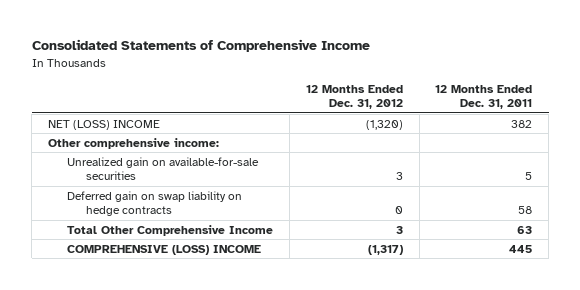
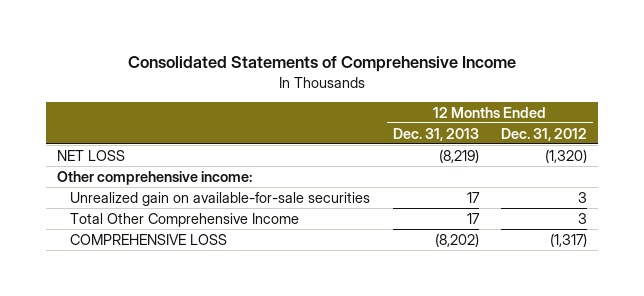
[435,84,533,109] 12 Months Ended Dec. 31, 2011 -> none
none -> [392,127,479,141] Dec. 31, 2013
[48,119,161,130] NET (LOSS) INCOME -> [56,149,125,161] NET LOSS
[67,190,243,217] Deferred gain on swap liability on hedge contracts -> none
[67,244,262,255] COMPREHENSIVE (LOSS) INCOME -> [70,233,228,245] COMPREHENSIVE LOSS

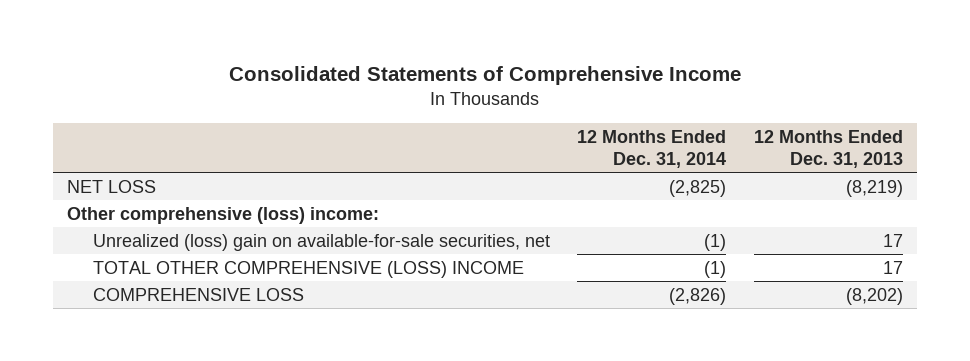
[500,127,587,141] Dec. 31, 2012 -> none
none -> [577,129,727,168] 12 Months Ended Dec. 31, 2014
[56,170,252,185] Other comprehensive income: -> [66,206,379,224] Other comprehensive (loss) income:
[70,191,371,206] Unrealized gain on available-for-sale securities -> [92,233,550,251] Unrealized (loss) gain on available-for-sale securities, net
[70,212,300,227] Total Other Comprehensive Income -> [92,260,524,278] TOTAL OTHER COMPREHENSIVE (LOSS) INCOME

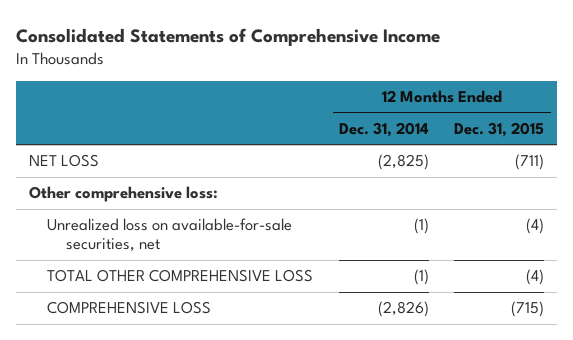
[753,129,903,168] 12 Months Ended Dec. 31, 2013 -> none
none -> [454,121,545,137] Dec. 31, 2015
[66,206,379,224] Other comprehensive (loss) income: -> [29,186,219,203] Other comprehensive loss:
[92,233,550,251] Unrealized (loss) gain on available-for-sale securities, net -> [47,218,293,253] Unrealized loss on available-for-sale securities, net
[92,260,524,278] TOTAL OTHER COMPREHENSIVE (LOSS) INCOME -> [47,269,314,283] TOTAL OTHER COMPREHENSIVE LOSS

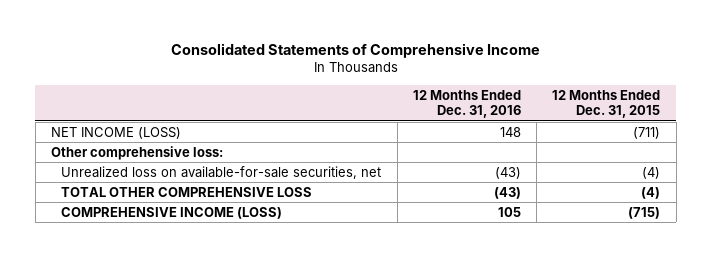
[338,121,429,137] Dec. 31, 2014 -> none
none -> [412,89,521,119] 12 Months Ended Dec. 31, 2016
[29,154,100,168] NET LOSS -> [51,126,182,139] NET INCOME (LOSS)
[47,301,212,315] COMPREHENSIVE LOSS -> [61,206,283,219] COMPREHENSIVE INCOME (LOSS)

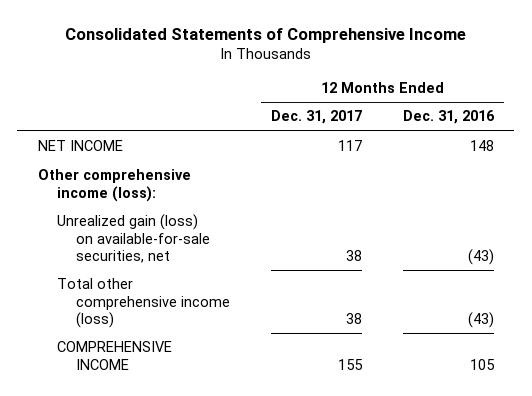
[552,89,661,119] 12 Months Ended Dec. 31, 2015 -> none
none -> [271,110,363,125] Dec. 31, 2017
[51,126,182,139] NET INCOME (LOSS) -> [37,140,123,152] NET INCOME
[51,145,224,160] Other comprehensive loss: -> [37,169,191,202] Other comprehensive income (loss):
[61,165,382,179] Unrealized loss on available-for-sale securities, net -> [57,214,211,264] Unrealized gain (loss) on available-for-sale securities, net
[61,186,313,197] TOTAL OTHER COMPREHENSIVE LOSS -> [57,278,231,329] Total other comprehensive income (loss)
[61,206,283,219] COMPREHENSIVE INCOME (LOSS) -> [57,341,173,370] COMPREHENSIVE INCOME

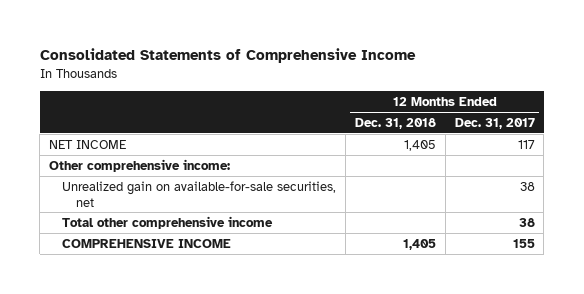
[402,110,495,125] Dec. 31, 2016 -> none
none -> [355,117,437,129] Dec. 31, 2018
[37,169,191,202] Other comprehensive income (loss): -> [49,158,231,172] Other comprehensive income:
[57,214,211,264] Unrealized gain (loss) on available-for-sale securities, net -> [62,180,337,207] Unrealized gain on available-for-sale securities, net
[57,278,231,329] Total other comprehensive income (loss) -> [62,215,274,229] Total other comprehensive income

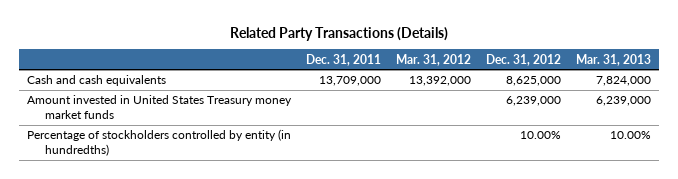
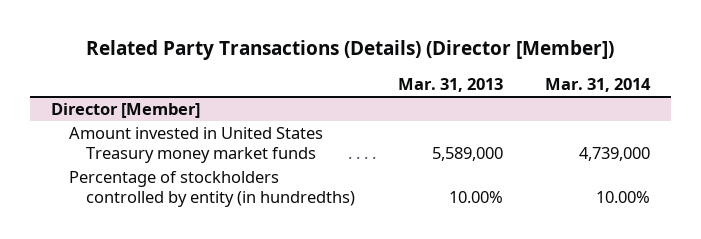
[230,26,449,41] Related Party Transactions (Details) -> [86,40,615,61] Related Party Transactions (Details) (Director [Member])
[305,53,381,66] Dec. 31, 2011 -> none
[396,53,472,66] Mar. 31, 2012 -> none
[486,53,562,66] Dec. 31, 2012 -> none
none -> [544,78,651,93] Mar. 31, 2014
[26,75,166,87] Cash and cash equivalents -> none
none -> [51,103,201,119] Director [Member]
[596,96,652,107] 6,239,000 -> [431,147,503,162] 5,589,000

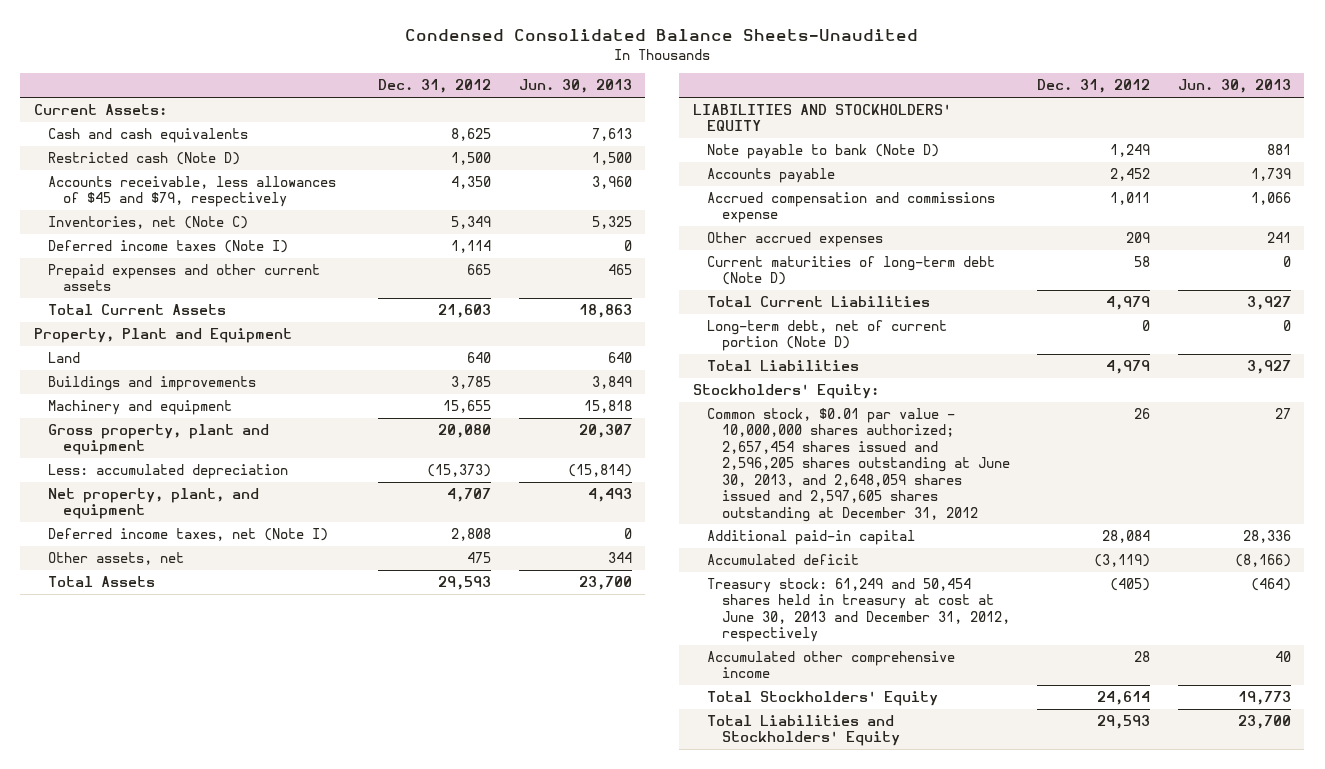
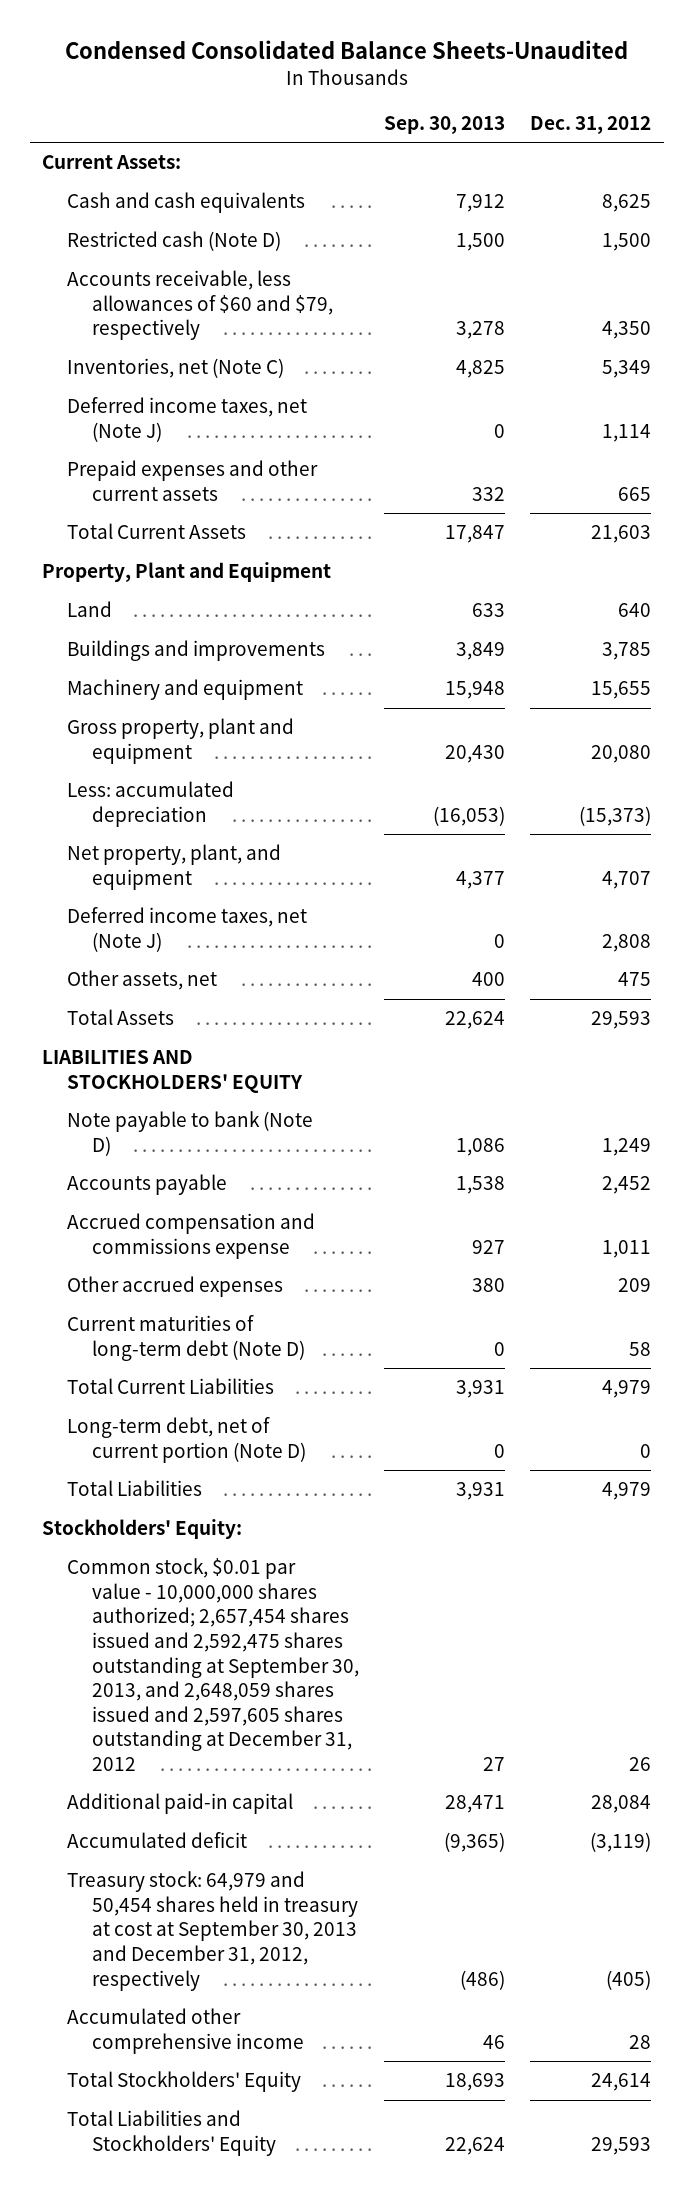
[518,79,632,94] Jun. 30, 2013 -> none
none -> [384,115,506,134] Sep. 30, 2013
[48,176,337,208] Accounts receivable, less allowances of $45 and $79, respectively -> [67,270,334,341] Accounts receivable, less allowances of $60 and $79, respectively
[48,240,289,254] Deferred income taxes (Note I) -> [67,397,308,442] Deferred income taxes, net (Note J)
[48,528,329,542] Deferred income taxes, net (Note I) -> [67,907,308,952] Deferred income taxes, net (Note J)
[707,408,1010,522] Common stock, $0.01 par value - 10,000,000 shares authorized; 2,657,454 shares issued and 2,596,205 shares outstanding at June 30, 2013, and 2,648,059 shares issued and 2,597,605 shares outstanding at December 31, 2012 -> [67,1558,360,1771] Common stock, $0.01 par value - 10,000,000 shares authorized; 2,657,454 shares issued and 2,592,475 shares outstanding at September 30, 2013, and 2,648,059 shares issued and 2,597,605 shares outstanding at December 31, 2012
[707,578,1010,643] Treasury stock: 61,249 and 50,454 shares held in treasury at cost at June 30, 2013 and December 31, 2012, respectively -> [67,1871,359,1991] Treasury stock: 64,979 and 50,454 shares held in treasury at cost at September 30, 2013 and December 31, 2012, respectively

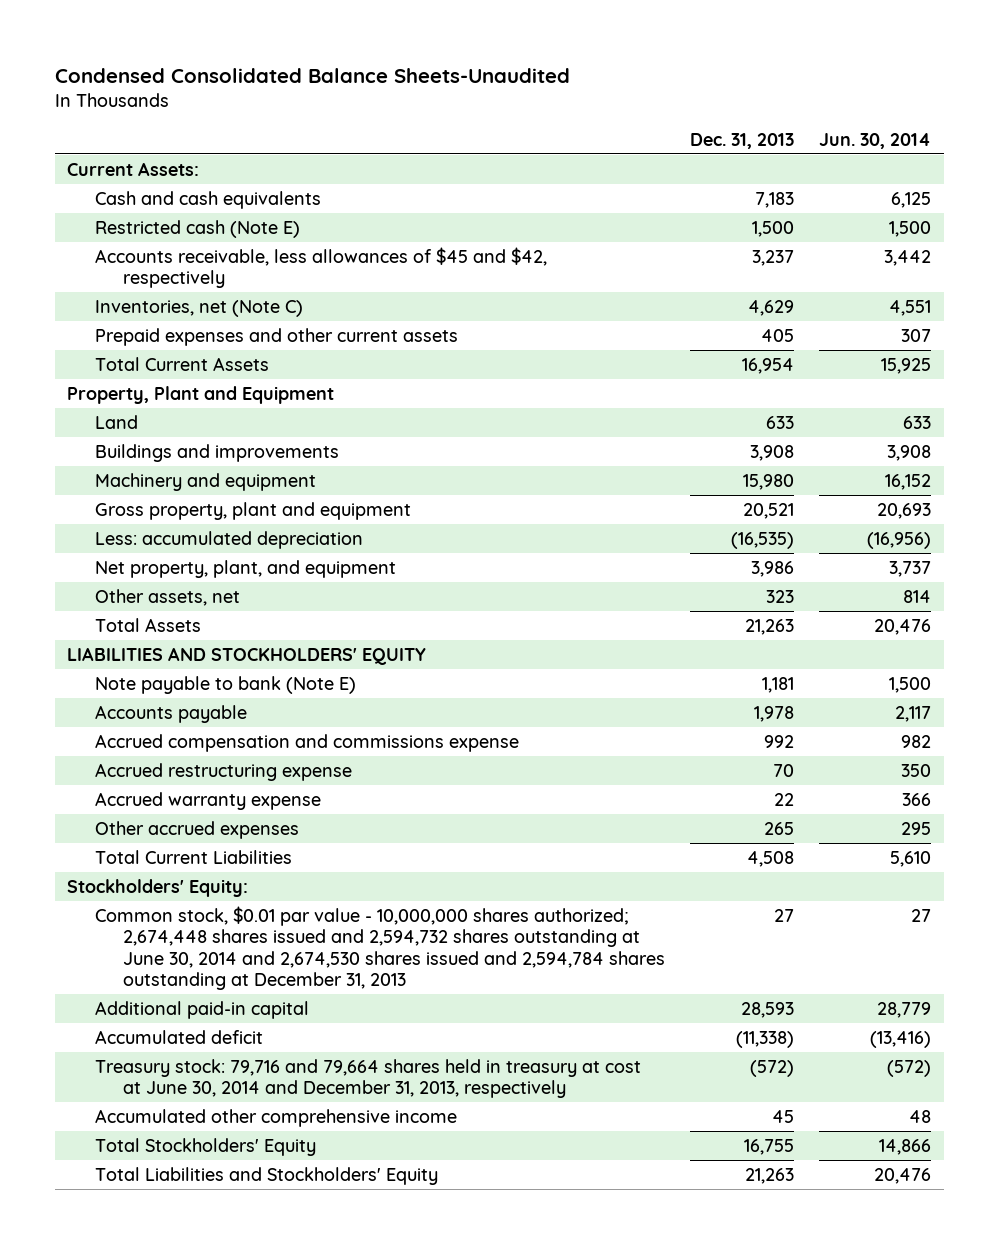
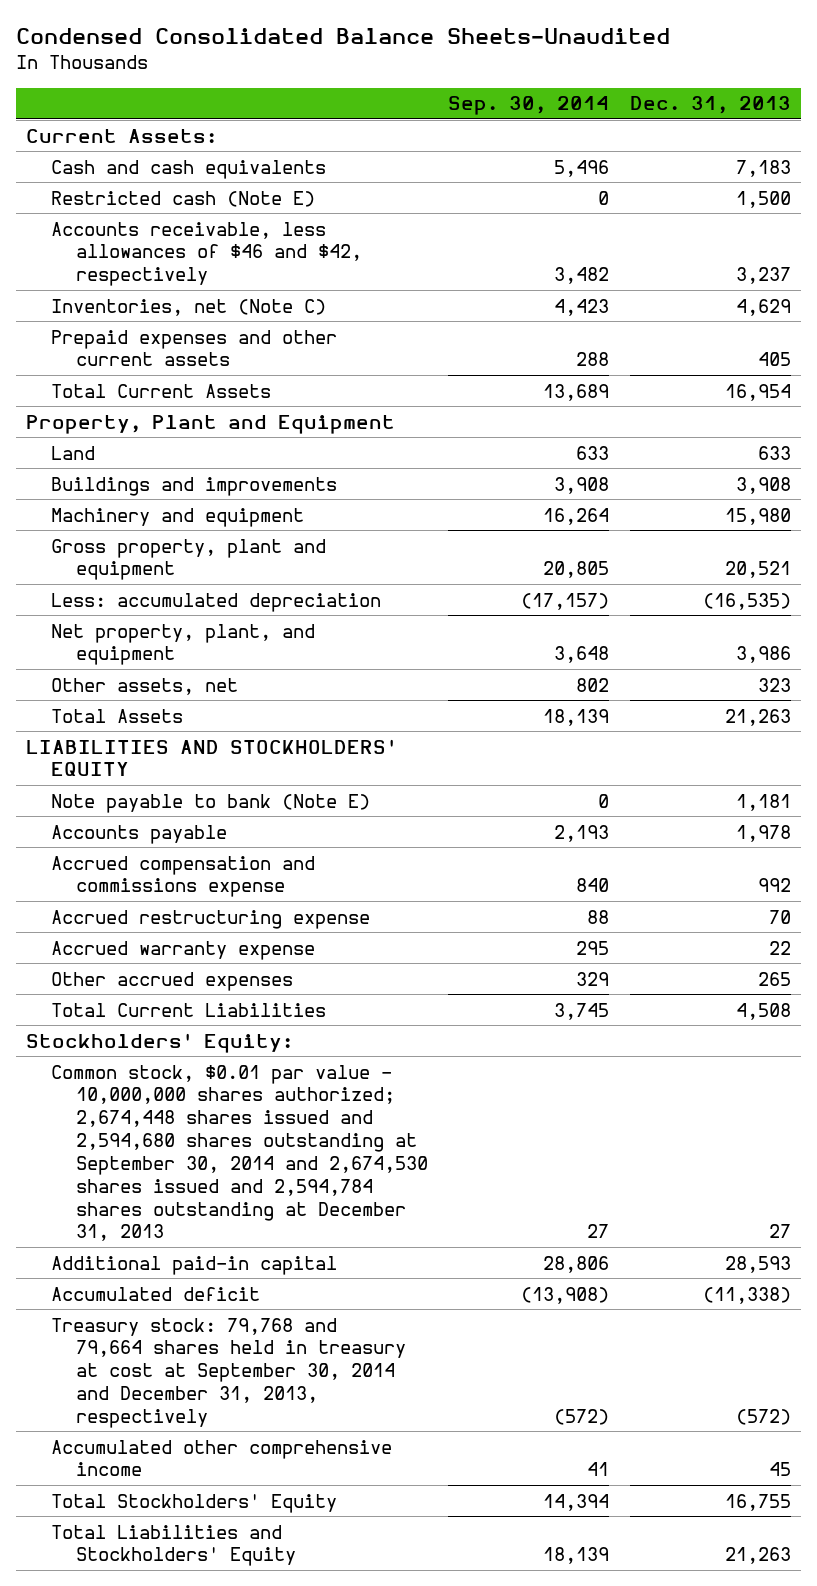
[819,132,932,149] Jun. 30, 2014 -> none
none -> [448,96,610,116] Sep. 30, 2014
[95,246,548,289] Accounts receivable, less allowances of $45 and $42, respectively -> [50,221,362,287] Accounts receivable, less allowances of $46 and $42, respectively
[95,905,665,991] Common stock, $0.01 par value - 10,000,000 shares authorized; 2,674,448 shares issued and 2,594,732 shares outstanding at June 30, 2014 and 2,674,530 shares issued and 2,594,784 shares outstanding at December 31, 2013 -> [50,1064,428,1242] Common stock, $0.01 par value - 10,000,000 shares authorized; 2,674,448 shares issued and 2,594,680 shares outstanding at September 30, 2014 and 2,674,530 shares issued and 2,594,784 shares outstanding at December 31, 2013
[95,1058,642,1099] Treasury stock: 79,716 and 79,664 shares held in treasury at cost at June 30, 2014 and December 31, 2013, respectively -> [50,1317,406,1428] Treasury stock: 79,768 and 79,664 shares held in treasury at cost at September 30, 2014 and December 31, 2013, respectively

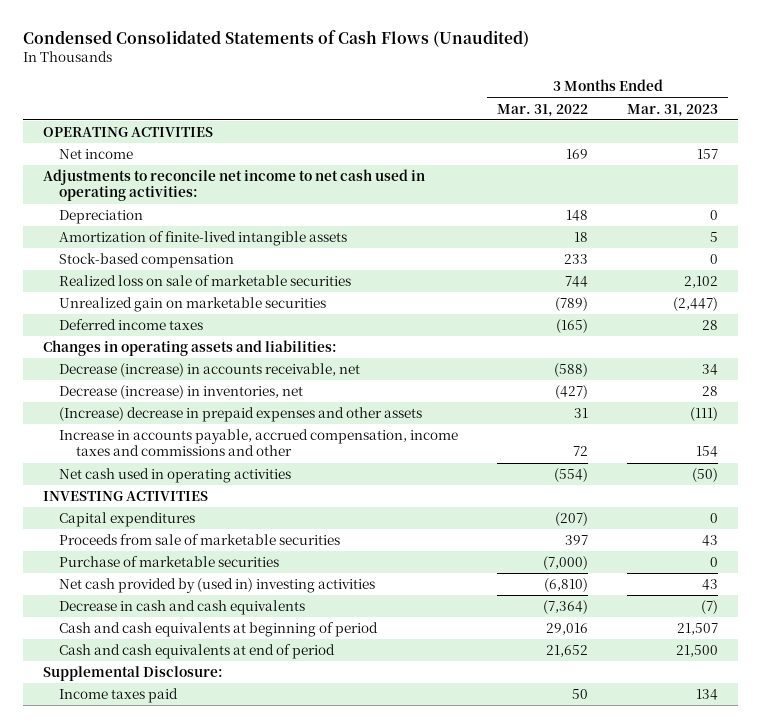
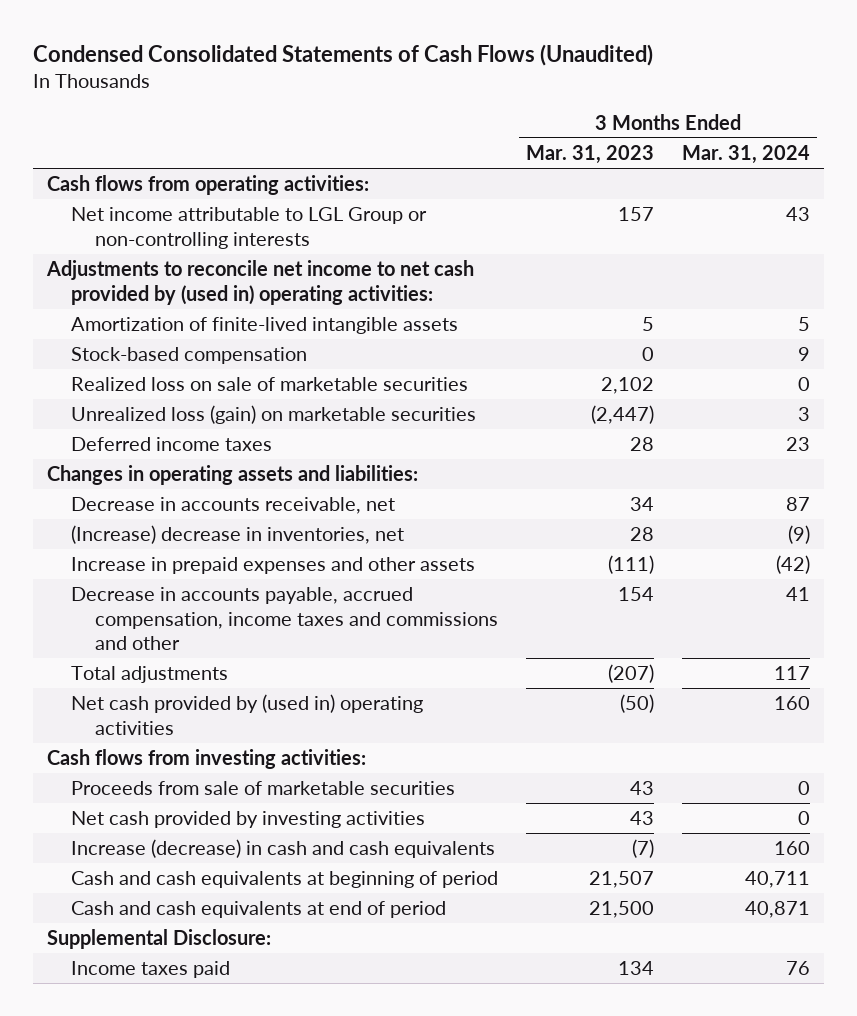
[497,103,589,117] Mar. 31, 2022 -> none
none -> [682,145,811,165] Mar. 31, 2024
[59,210,144,225] Depreciation -> none
[42,127,213,138] OPERATING ACTIVITIES -> [46,175,369,196] Cash flows from operating activities:
[59,149,134,160] Net income -> [70,207,427,249] Net income attributable to LGL Group or non-controlling interests
[42,169,425,202] Adjustments to reconcile net income to net cash used in operating activities: -> [45,260,474,305] Adjustments to reconcile net income to net cash provided by (used in) operating activities:
[59,297,327,313] Unrealized gain on marketable securities -> [70,405,476,425] Unrealized loss (gain) on marketable securities
[59,512,196,528] Capital expenditures -> none
[59,363,361,378] Decrease (increase) in accounts receivable, net -> [70,497,395,515] Decrease in accounts receivable, net
[59,385,304,400] Decrease (increase) in inventories, net -> [70,525,404,545] (Increase) decrease in inventories, net
[59,407,423,423] (Increase) decrease in prepaid expenses and other assets -> [70,557,475,575] Increase in prepaid expenses and other assets
[59,429,459,457] Increase in accounts payable, accrued compensation, income taxes and commissions and other -> [70,587,499,651] Decrease in accounts payable, accrued compensation, income taxes and commissions and other
none -> [70,666,228,684] Total adjustments
[59,468,292,484] Net cash used in operating activities -> [70,694,423,735] Net cash provided by (used in) operating activities
[42,491,208,502] INVESTING ACTIVITIES -> [46,749,366,770] Cash flows from investing activities:
[59,556,280,568] Purchase of marketable securities -> none
[59,578,376,594] Net cash provided by (used in) investing activities -> [70,811,425,829] Net cash provided by investing activities
[59,600,306,616] Decrease in cash and cash equivalents -> [70,839,495,859] Increase (decrease) in cash and cash equivalents

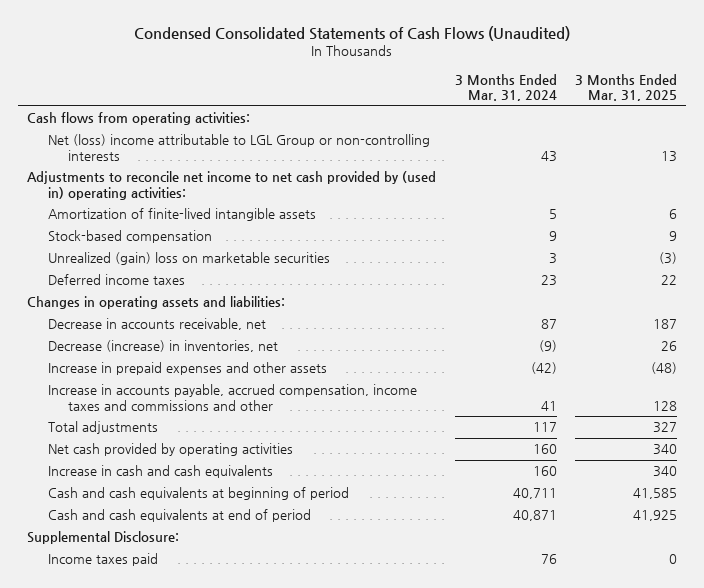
[526,145,655,165] Mar. 31, 2023 -> none
none -> [575,73,678,102] 3 Months Ended Mar. 31, 2025
[70,207,427,249] Net income attributable to LGL Group or non-controlling interests -> [47,134,430,161] Net (loss) income attributable to LGL Group or non-controlling interests
[70,377,468,392] Realized loss on sale of marketable securities -> none
[70,405,476,425] Unrealized loss (gain) on marketable securities -> [47,252,330,266] Unrealized (gain) loss on marketable securities
[70,525,404,545] (Increase) decrease in inventories, net -> [47,340,278,353] Decrease (increase) in inventories, net
[70,587,499,651] Decrease in accounts payable, accrued compensation, income taxes and commissions and other -> [47,384,417,411] Increase in accounts payable, accrued compensation, income taxes and commissions and other
[46,749,366,770] Cash flows from investing activities: -> none
[70,781,455,796] Proceeds from sale of marketable securities -> none
[70,811,425,829] Net cash provided by investing activities -> none
[70,694,423,735] Net cash provided by (used in) operating activities -> [47,443,293,457] Net cash provided by operating activities
[70,839,495,859] Increase (decrease) in cash and cash equivalents -> [47,465,273,479] Increase in cash and cash equivalents

